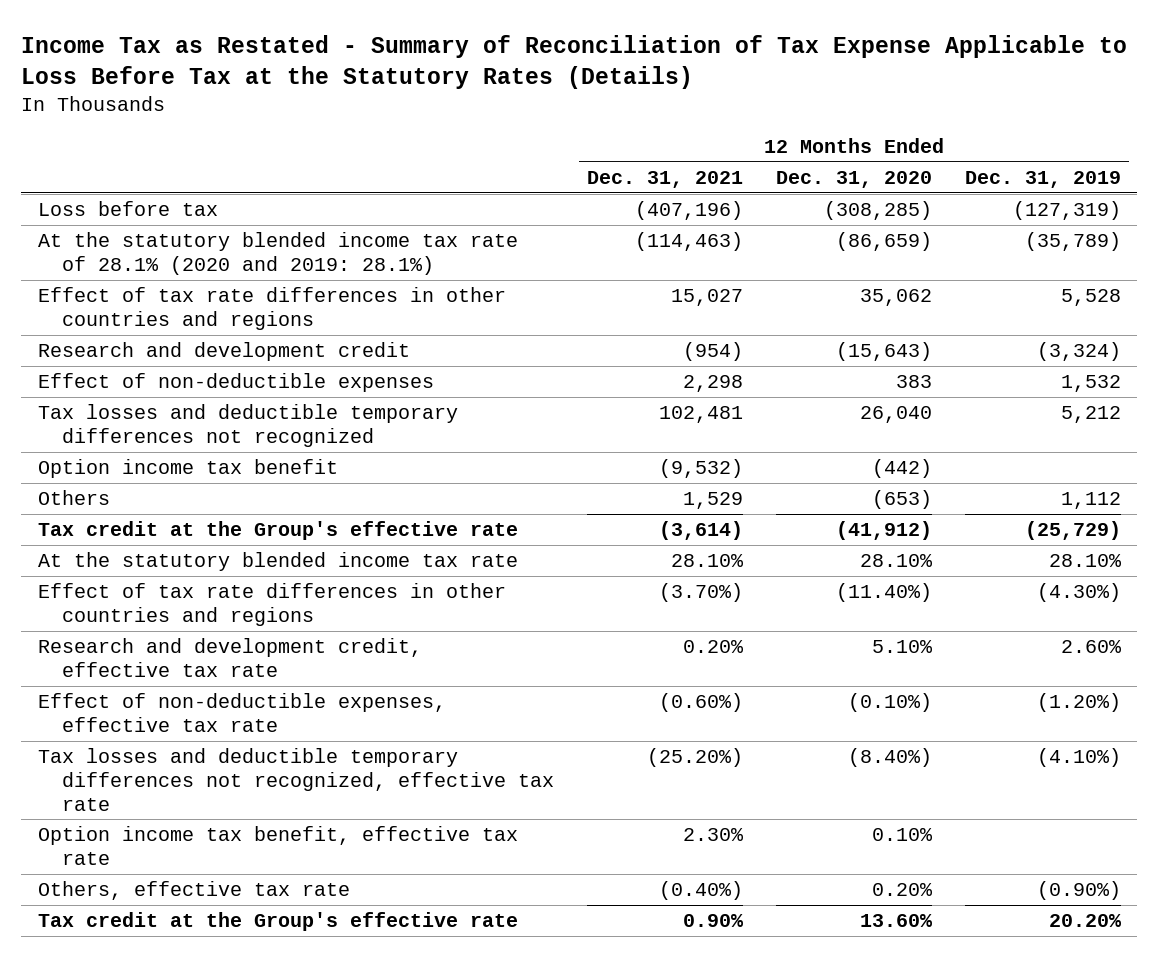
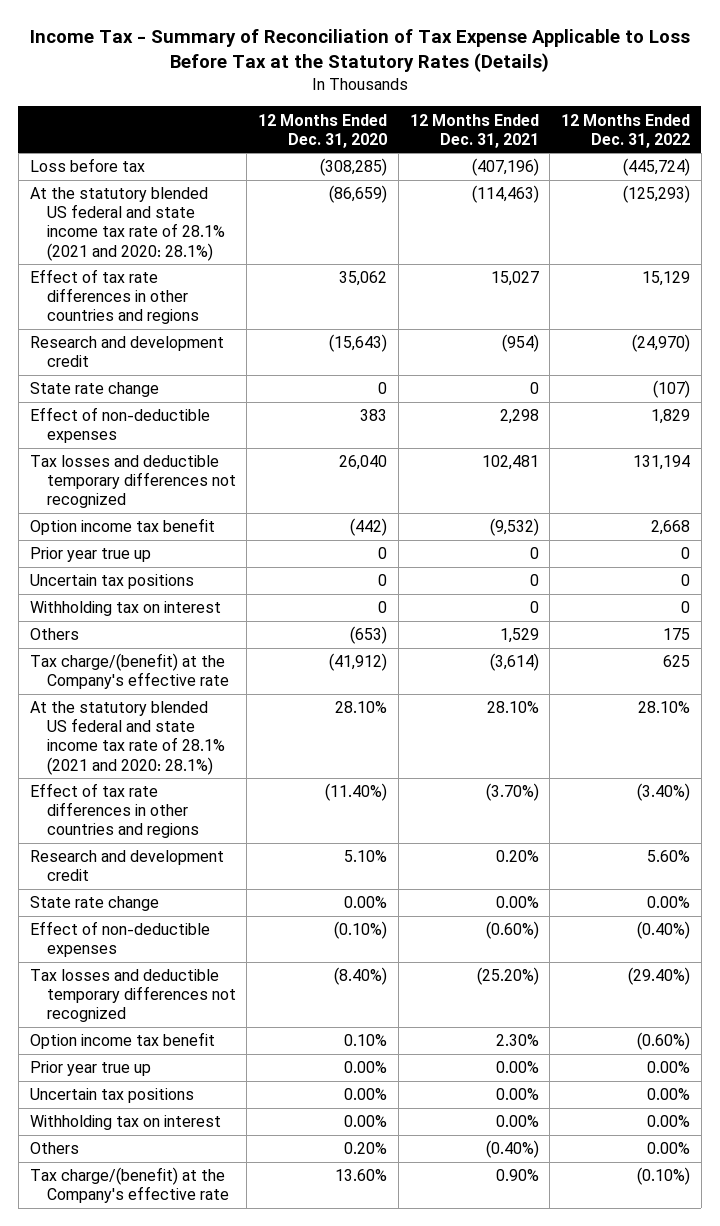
[21,34,1128,89] Income Tax as Restated - Summary of Reconciliation of Tax Expense Applicable to Loss Before Tax at the Statutory Rates (Details) -> [29,29,690,73] Income Tax - Summary of Reconciliation of Tax Expense Applicable to Loss Before Tax at the Statutory Rates (Details)
[964,171,1121,189] Dec. 31, 2019 -> none
none -> [561,113,691,148] 12 Months Ended Dec. 31, 2022
[37,232,518,275] At the statutory blended income tax rate of 28.1% (2020 and 2019: 28.1%) -> [29,187,225,261] At the statutory blended US federal and state income tax rate of 28.1% (2021 and 2020: 28.1%)
none -> [29,382,159,398] State rate change
none -> [29,547,151,563] Prior year true up
none -> [29,574,194,590] Uncertain tax positions
none -> [29,601,221,617] Withholding tax on interest
[37,521,518,541] Tax credit at the Group's effective rate -> [29,653,229,690] Tax charge/(benefit) at the Company's effective rate
[37,552,518,572] At the statutory blended income tax rate -> [29,701,225,775] At the statutory blended US federal and state income tax rate of 28.1% (2021 and 2020: 28.1%)
[37,638,422,677] Research and development credit, effective tax rate -> [29,850,224,882] Research and development credit
none -> [29,896,159,912] State rate change
[37,693,446,732] Effect of non-deductible expenses, effective tax rate -> [29,921,210,958] Effect of non-deductible expenses
[37,748,555,811] Tax losses and deductible temporary differences not recognized, effective tax rate -> [29,969,236,1023] Tax losses and deductible temporary differences not recognized
[37,826,518,865] Option income tax benefit, effective tax rate -> [29,1032,215,1050] Option income tax benefit
none -> [29,1061,151,1077] Prior year true up
none -> [29,1088,194,1104] Uncertain tax positions
none -> [29,1115,221,1131] Withholding tax on interest
[37,881,350,901] Others, effective tax rate -> [29,1142,79,1155] Others
[37,912,518,932] Tax credit at the Group's effective rate -> [29,1167,229,1204] Tax charge/(benefit) at the Company's effective rate

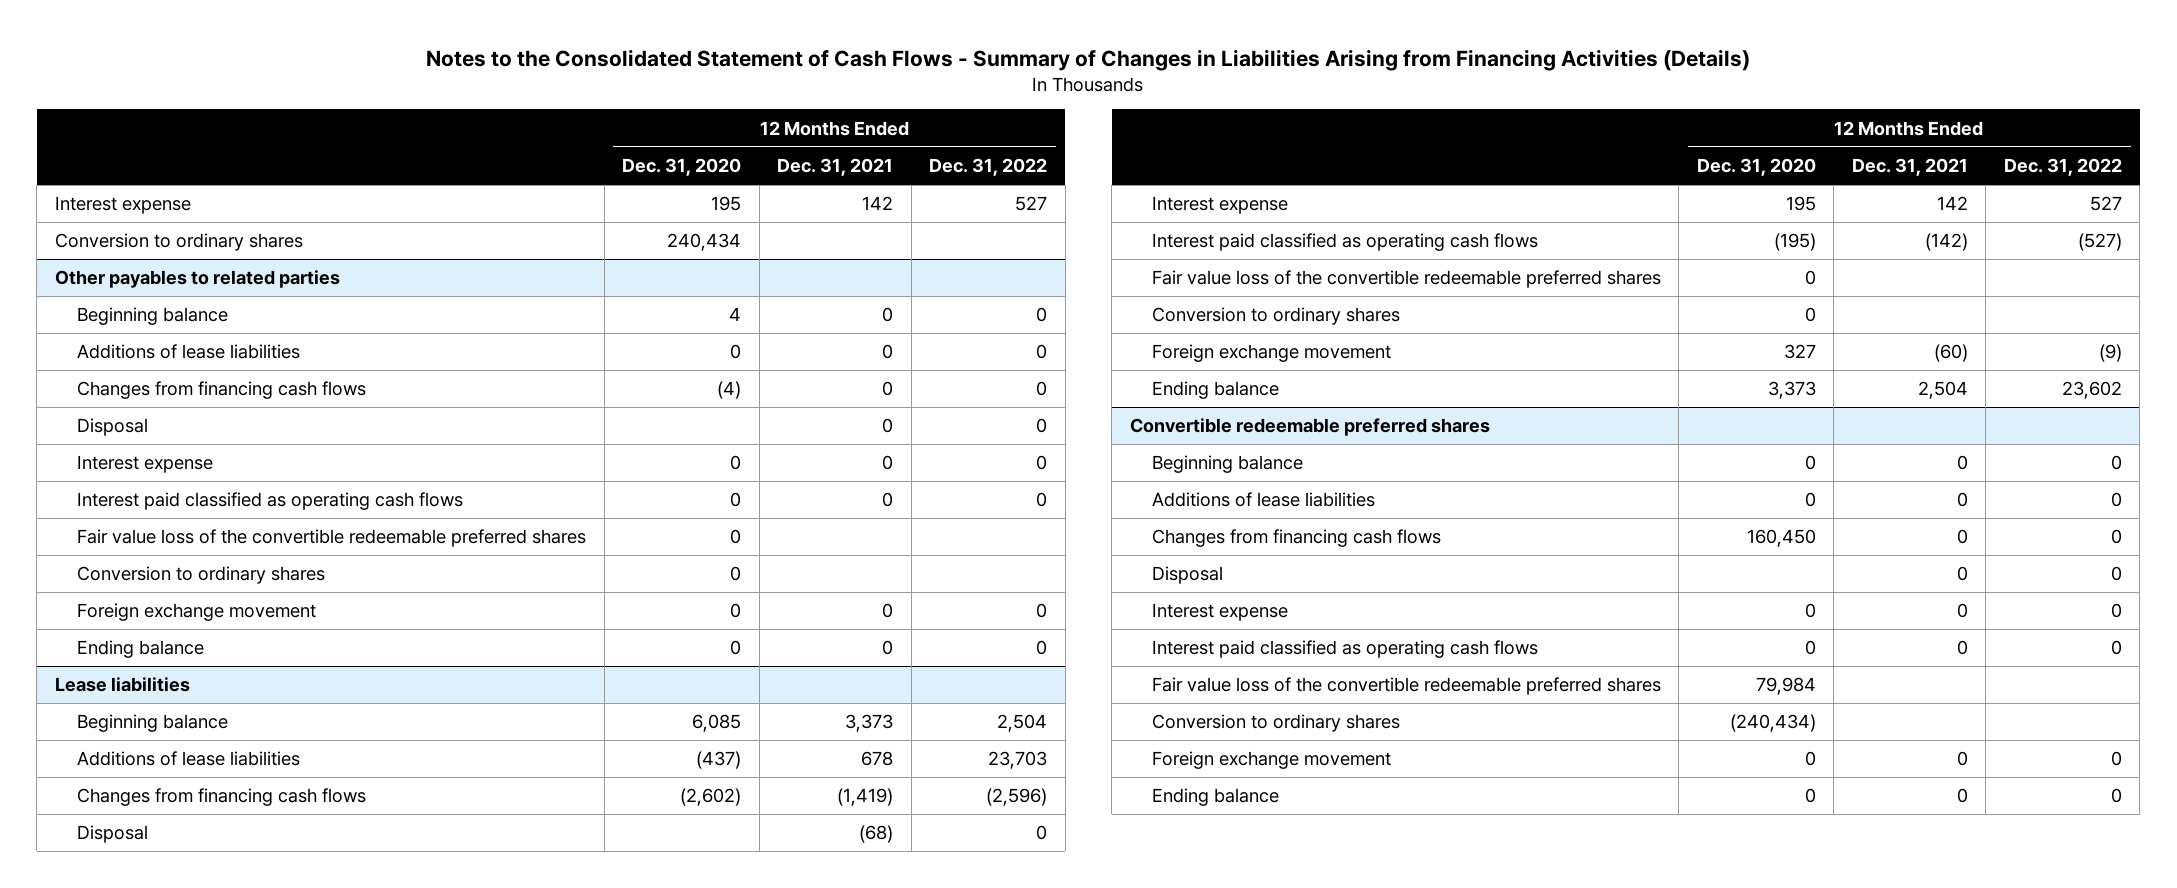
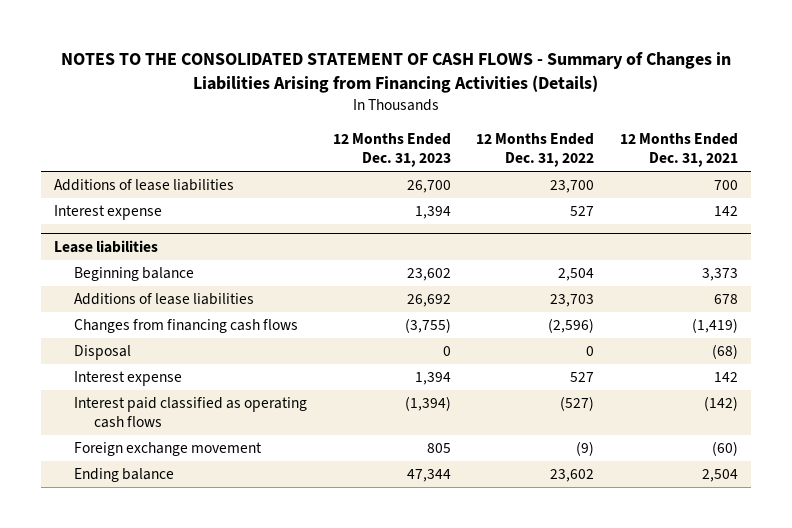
[426,48,1751,71] Notes to the Consolidated Statement of Cash Flows - Summary of Changes in Liabilities Arising from Financing Activities (Details) -> [61,52,732,94] NOTES TO THE CONSOLIDATED STATEMENT OF CASH FLOWS - Summary of Changes in Liabilities Arising from Financing Activities (Details)
[622,158,742,177] Dec. 31, 2020 -> none
none -> [332,133,451,168] 12 Months Ended Dec. 31, 2023
none -> [53,179,234,192] Additions of lease liabilities
[54,233,303,252] Conversion to ordinary shares -> none
[54,270,340,289] Other payables to related parties -> none
[77,307,229,326] Beginning balance -> none
[77,344,301,360] Additions of lease liabilities -> none
[77,381,367,400] Changes from financing cash flows -> none
[77,418,149,437] Disposal -> none
[77,455,214,474] Interest expense -> none
[77,492,464,511] Interest paid classified as operating cash flows -> none
[77,529,587,548] Fair value loss of the convertible redeemable preferred shares -> none
[77,566,326,585] Conversion to ordinary shares -> none
[77,603,317,622] Foreign exchange movement -> none
[77,640,205,659] Ending balance -> none
[1151,270,1661,289] Fair value loss of the convertible redeemable preferred shares -> none
[1151,307,1400,326] Conversion to ordinary shares -> none
[1129,418,1490,437] Convertible redeemable preferred shares -> none
[1151,455,1303,474] Beginning balance -> none
[1151,492,1375,508] Additions of lease liabilities -> none
[1151,529,1441,548] Changes from financing cash flows -> none
[1151,566,1223,585] Disposal -> none
[1151,603,1288,622] Interest expense -> none
[1151,640,1538,659] Interest paid classified as operating cash flows -> none
[1151,677,1661,696] Fair value loss of the convertible redeemable preferred shares -> none
[1151,714,1400,733] Conversion to ordinary shares -> none
[1151,751,1391,770] Foreign exchange movement -> none
[1151,788,1279,807] Ending balance -> none

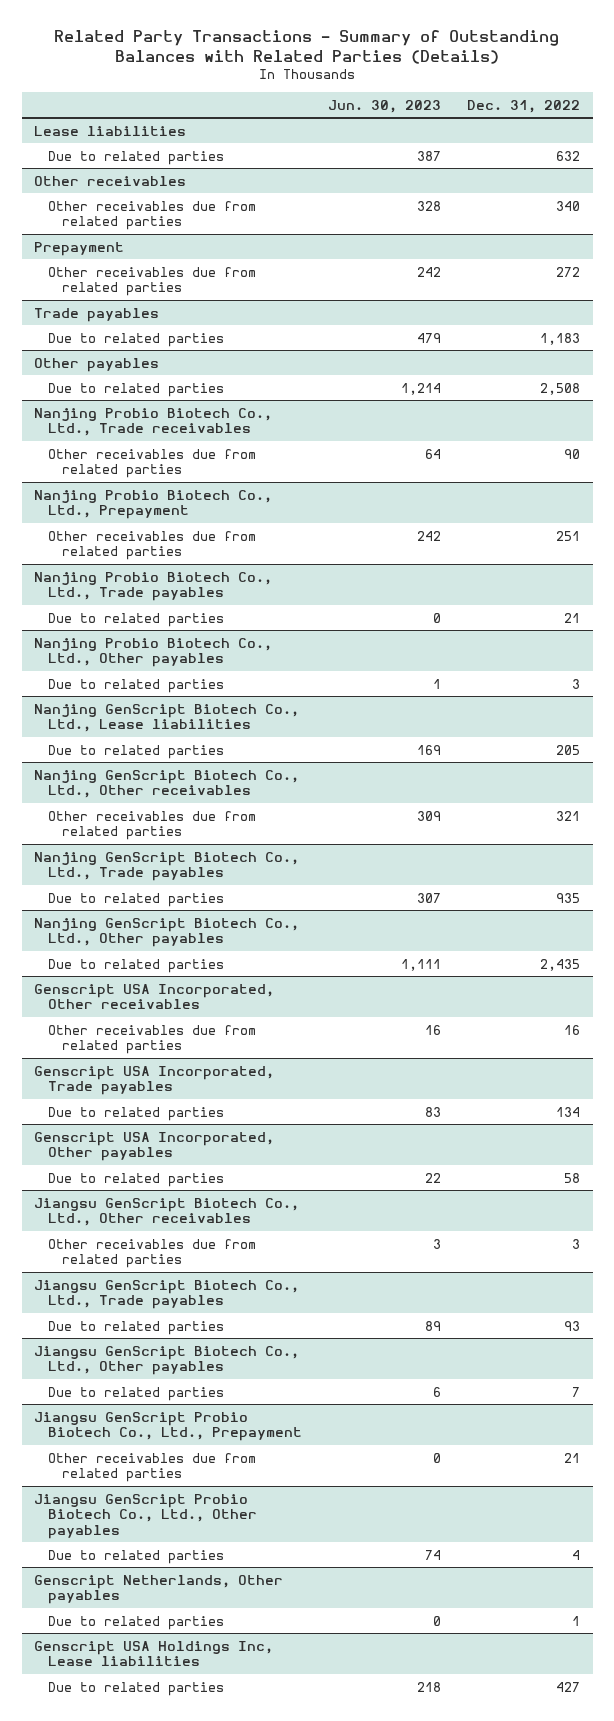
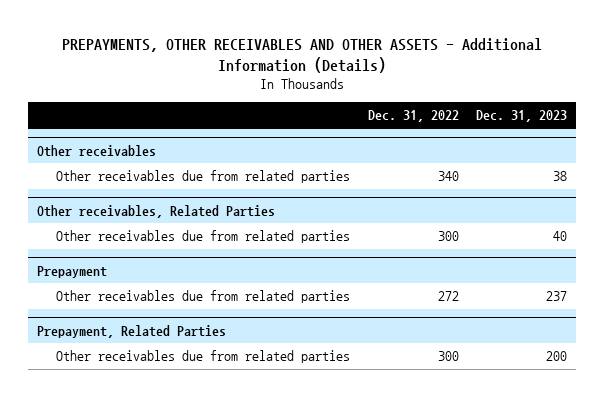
[54,29,560,64] Related Party Transactions - Summary of Outstanding Balances with Related Parties (Details) -> [61,37,542,73] PREPAYMENTS, OTHER RECEIVABLES AND OTHER ASSETS - Additional Information (Details)
[327,99,441,113] Jun. 30, 2023 -> none
none -> [476,110,568,123] Dec. 31, 2023
[34,125,187,136] Lease liabilities -> none
[47,150,224,165] Due to related parties -> none
none -> [36,204,275,218] Other receivables, Related Parties
none -> [55,230,350,244] Other receivables due from related parties
[34,307,160,322] Trade payables -> none
[47,332,224,347] Due to related parties -> none
[34,357,160,372] Other payables -> none
[47,382,224,397] Due to related parties -> none
[34,407,273,437] Nanjing Probio Biotech Co., Ltd., Trade receivables -> none
[34,489,273,520] Nanjing Probio Biotech Co., Ltd., Prepayment -> none
[47,530,256,561] Other receivables due from related parties -> none
[34,571,273,602] Nanjing Probio Biotech Co., Ltd., Trade payables -> none
[47,612,224,627] Due to related parties -> none
[34,637,273,668] Nanjing Probio Biotech Co., Ltd., Other payables -> none
[47,678,224,693] Due to related parties -> none
[34,703,300,733] Nanjing GenScript Biotech Co., Ltd., Lease liabilities -> none
[47,744,224,759] Due to related parties -> none
[34,769,300,799] Nanjing GenScript Biotech Co., Ltd., Other receivables -> none
[47,810,256,841] Other receivables due from related parties -> none
[34,851,300,882] Nanjing GenScript Biotech Co., Ltd., Trade payables -> none
[47,892,224,907] Due to related parties -> none
[34,917,300,948] Nanjing GenScript Biotech Co., Ltd., Other payables -> none
[47,958,224,973] Due to related parties -> none
[34,983,275,1010] Genscript USA Incorporated, Other receivables -> none
[47,1024,256,1055] Other receivables due from related parties -> none
[34,1065,275,1096] Genscript USA Incorporated, Trade payables -> none
[47,1106,224,1121] Due to related parties -> none
[34,1131,275,1162] Genscript USA Incorporated, Other payables -> none
[47,1172,224,1187] Due to related parties -> none
[34,1197,300,1227] Jiangsu GenScript Biotech Co., Ltd., Other receivables -> none
[47,1238,256,1269] Other receivables due from related parties -> none
[34,1279,300,1310] Jiangsu GenScript Biotech Co., Ltd., Trade payables -> none
[47,1320,224,1335] Due to related parties -> none
[34,1345,300,1376] Jiangsu GenScript Biotech Co., Ltd., Other payables -> none
[47,1386,224,1401] Due to related parties -> none
[34,1411,302,1442] Jiangsu GenScript Probio Biotech Co., Ltd., Prepayment -> none
[47,1452,256,1483] Other receivables due from related parties -> none
[34,1493,257,1539] Jiangsu GenScript Probio Biotech Co., Ltd., Other payables -> none
[47,1549,224,1564] Due to related parties -> none
[34,1574,284,1605] Genscript Netherlands, Other payables -> none
[47,1615,224,1630] Due to related parties -> none
[34,1640,274,1667] Genscript USA Holdings Inc, Lease liabilities -> none
[47,1681,224,1696] Due to related parties -> none
none -> [36,324,226,338] Prepayment, Related Parties
[563,448,580,459] 90 -> [437,351,459,362] 300

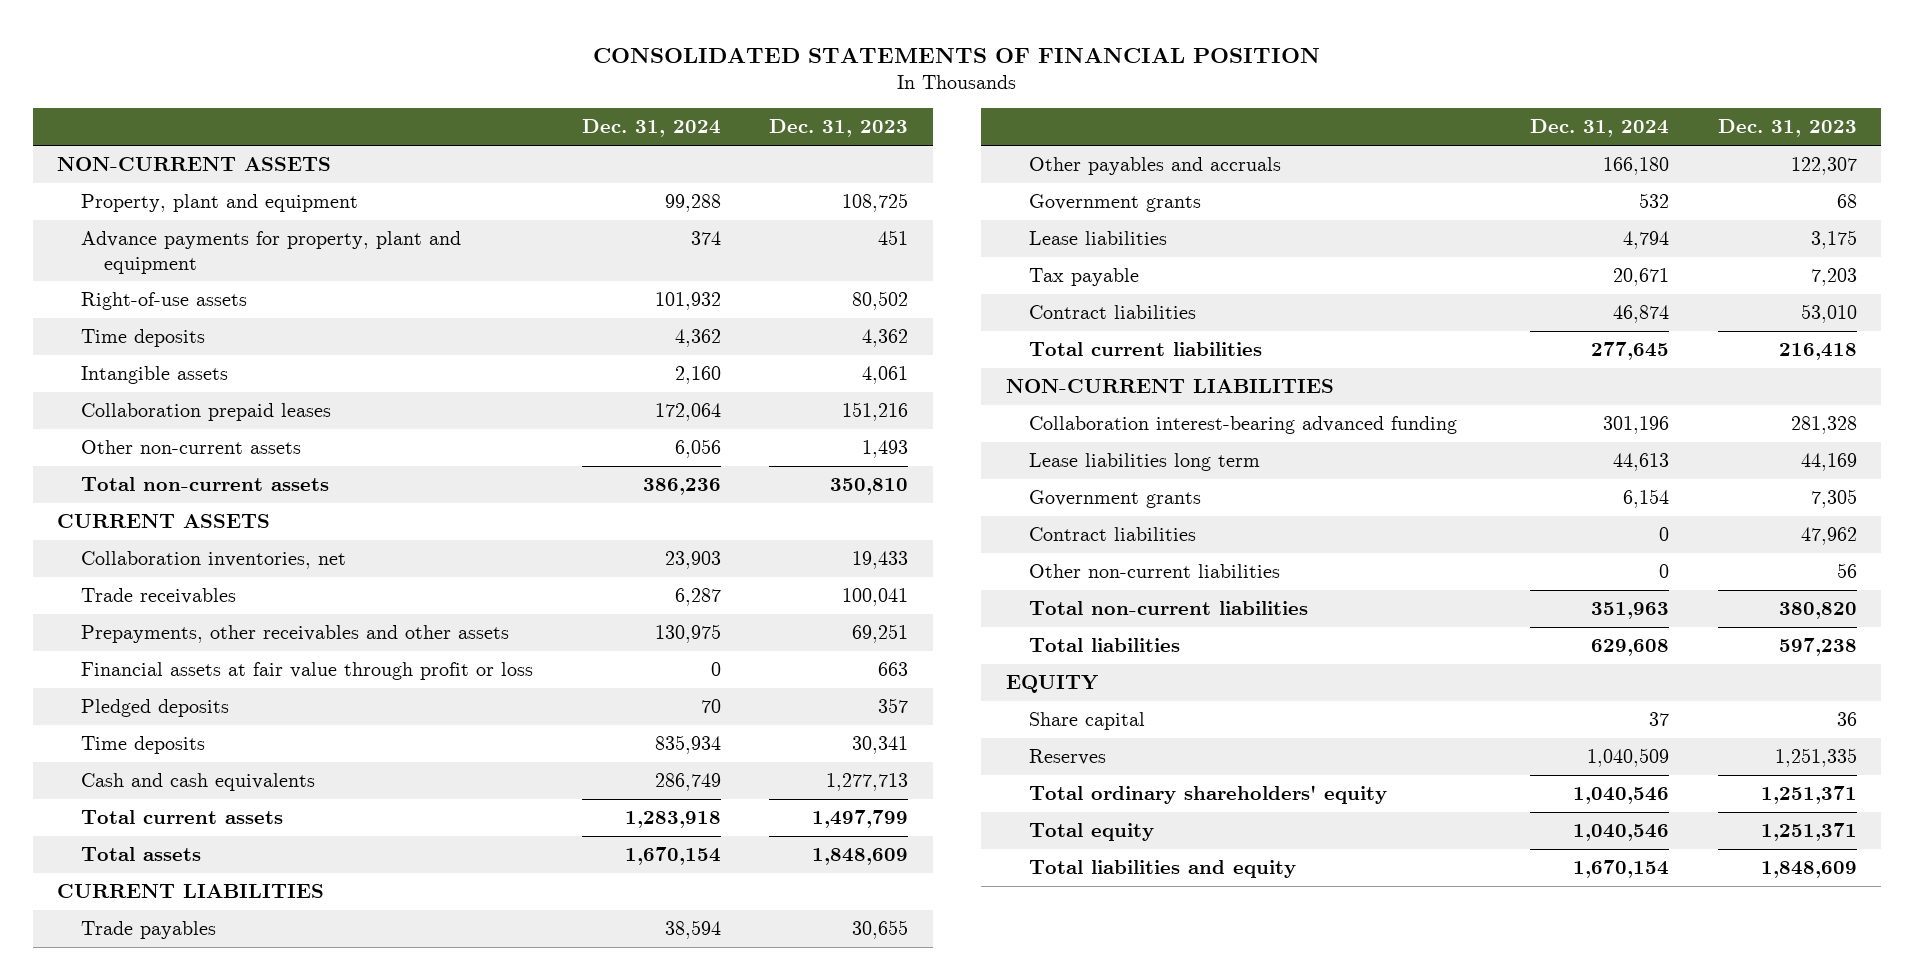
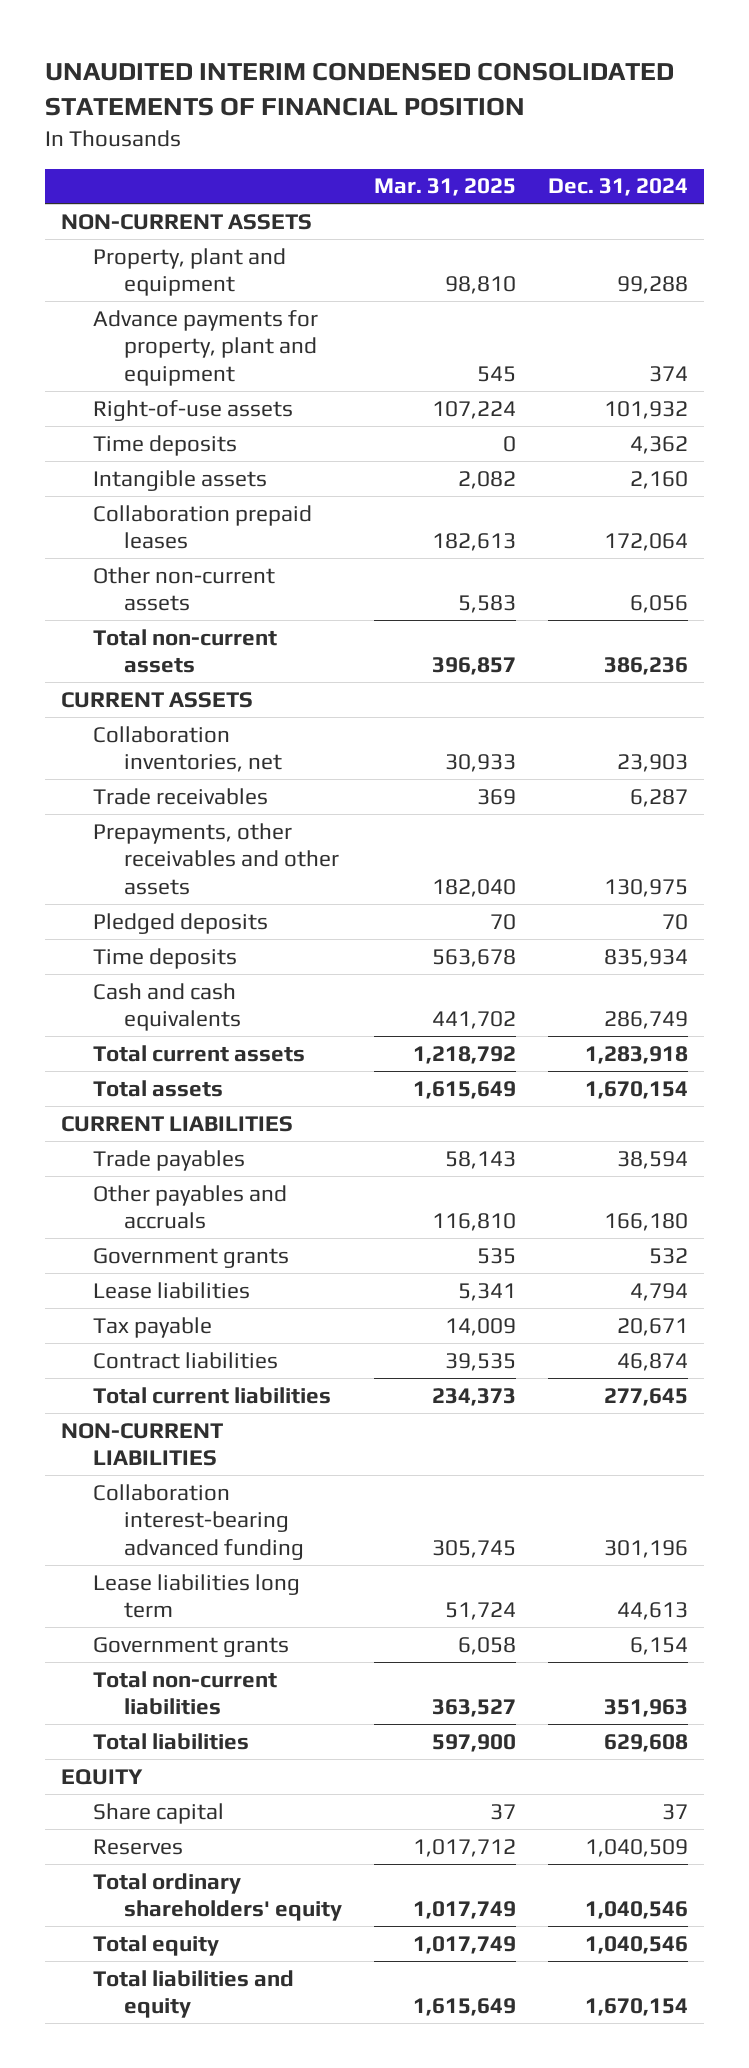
[593,47,1321,63] CONSOLIDATED STATEMENTS OF FINANCIAL POSITION -> [44,61,674,117] UNAUDITED INTERIM CONDENSED CONSOLIDATED STATEMENTS OF FINANCIAL POSITION
[769,119,909,138] Dec. 31, 2023 -> none
none -> [374,178,517,197] Mar. 31, 2025
[80,662,533,681] Financial assets at fair value through profit or loss -> none
[1029,527,1197,542] Contract liabilities -> none
[1029,564,1281,579] Other non-current liabilities -> none

